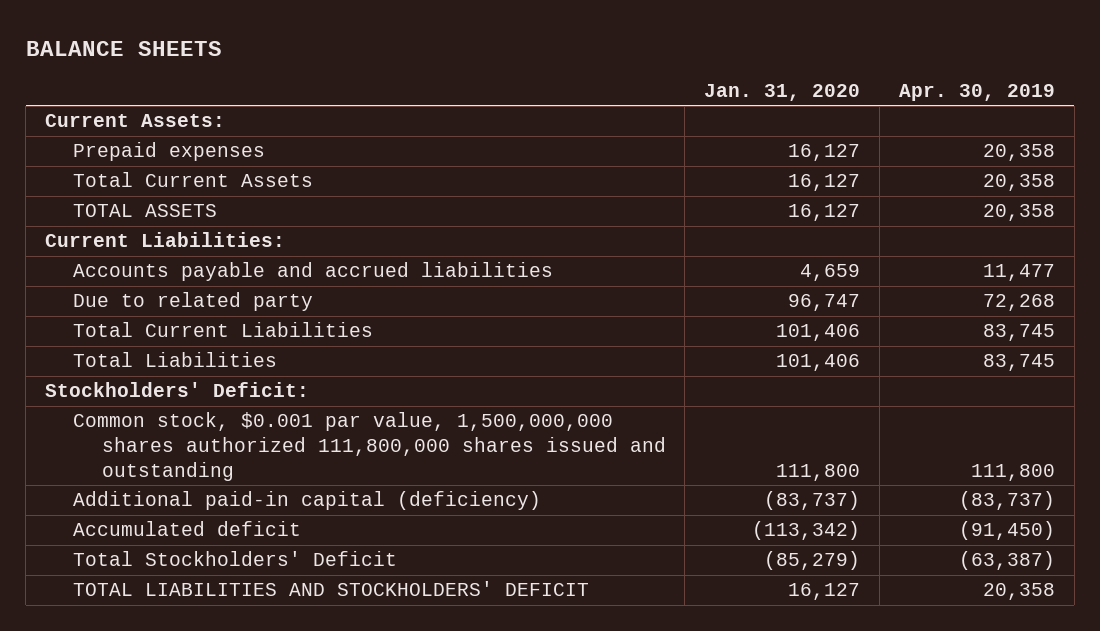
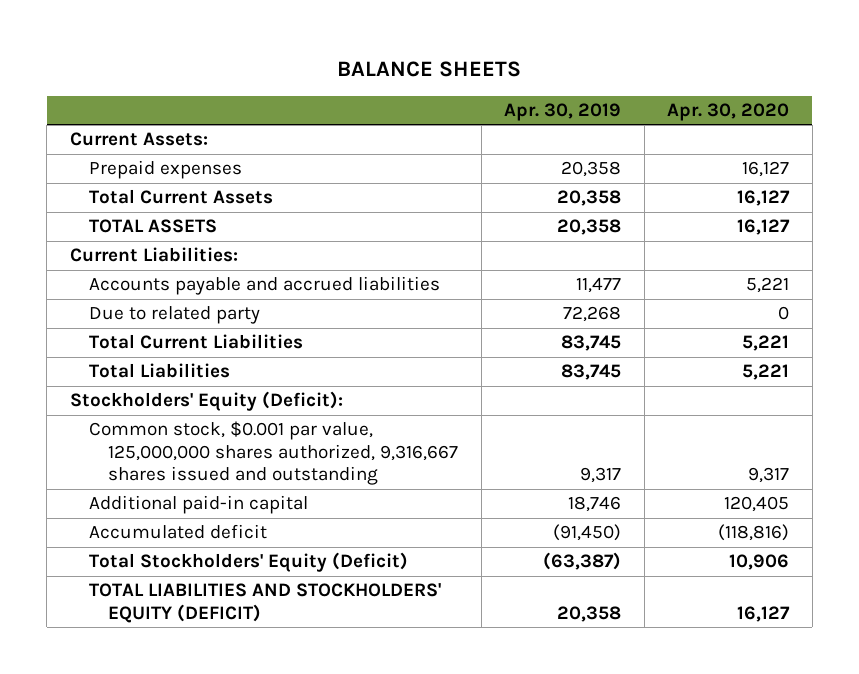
[704,83,861,101] Jan. 31, 2020 -> none
none -> [667,103,790,122] Apr. 30, 2020
[44,382,309,398] Stockholders' Deficit: -> [69,391,343,412] Stockholders' Equity (Deficit):
[73,412,666,482] Common stock, $0.001 par value, 1,500,000,000 shares authorized 111,800,000 shares issued and outstanding -> [88,421,458,486] Common stock, $0.001 par value, 125,000,000 shares authorized, 9,316,667 shares issued and outstanding
[970,464,1055,482] 111,800 -> [580,467,622,484] 9,317
[73,491,542,511] Additional paid-in capital (deficiency) -> [88,495,308,515] Additional paid-in capital
[958,491,1055,511] (83,737) -> [568,496,622,513] 18,746
[73,551,398,567] Total Stockholders' Deficit -> [88,552,408,573] Total Stockholders' Equity (Deficit)
[73,581,590,597] TOTAL LIABILITIES AND STOCKHOLDERS' DEFICIT -> [88,583,441,623] TOTAL LIABILITIES AND STOCKHOLDERS' EQUITY (DEFICIT)

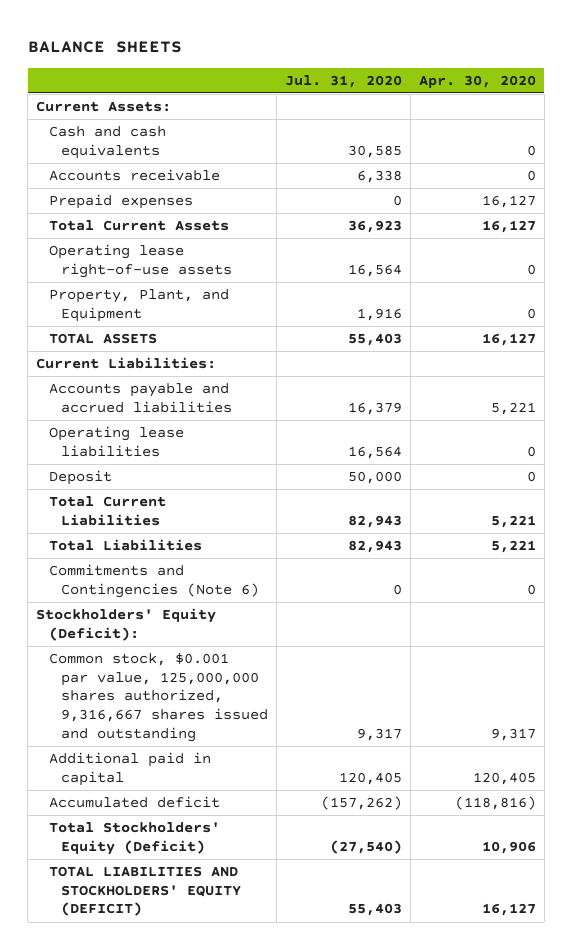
[504,103,622,122] Apr. 30, 2019 -> none
none -> [285,74,403,88] Jul. 31, 2020
none -> [48,126,166,159] Cash and cash equivalents
none -> [48,169,220,182] Accounts receivable
none -> [48,244,233,278] Operating lease right-of-use assets
none -> [48,289,229,322] Property, Plant, and Equipment
[88,306,260,325] Due to related party -> none
none -> [48,426,184,457] Operating lease liabilities
none -> [48,470,112,486] Deposit
none -> [48,564,260,598] Commitments and Contingencies (Note 6)
[88,495,308,515] Additional paid-in capital -> [48,752,211,786] Additional paid in capital

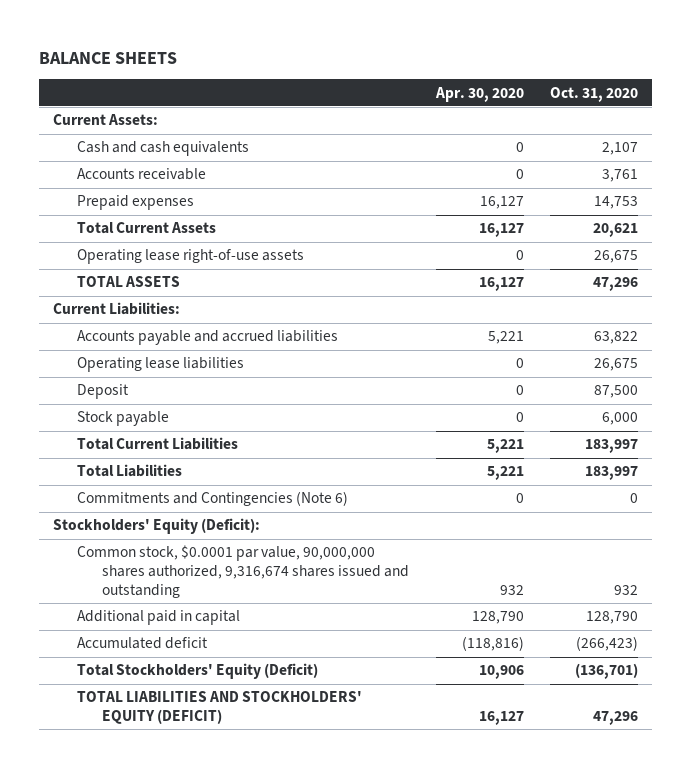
[285,74,403,88] Jul. 31, 2020 -> none
none -> [550,86,639,102] Oct. 31, 2020
[48,289,229,322] Property, Plant, and Equipment -> none
none -> [77,411,170,427] Stock payable
[48,653,269,742] Common stock, $0.001 par value, 125,000,000 shares authorized, 9,316,667 shares issued and outstanding -> [77,545,409,599] Common stock, $0.0001 par value, 90,000,000 shares authorized, 9,316,674 shares issued and outstanding
[491,727,537,741] 9,317 -> [499,585,524,596] 932
[473,771,537,785] 120,405 -> [471,611,524,625] 128,790

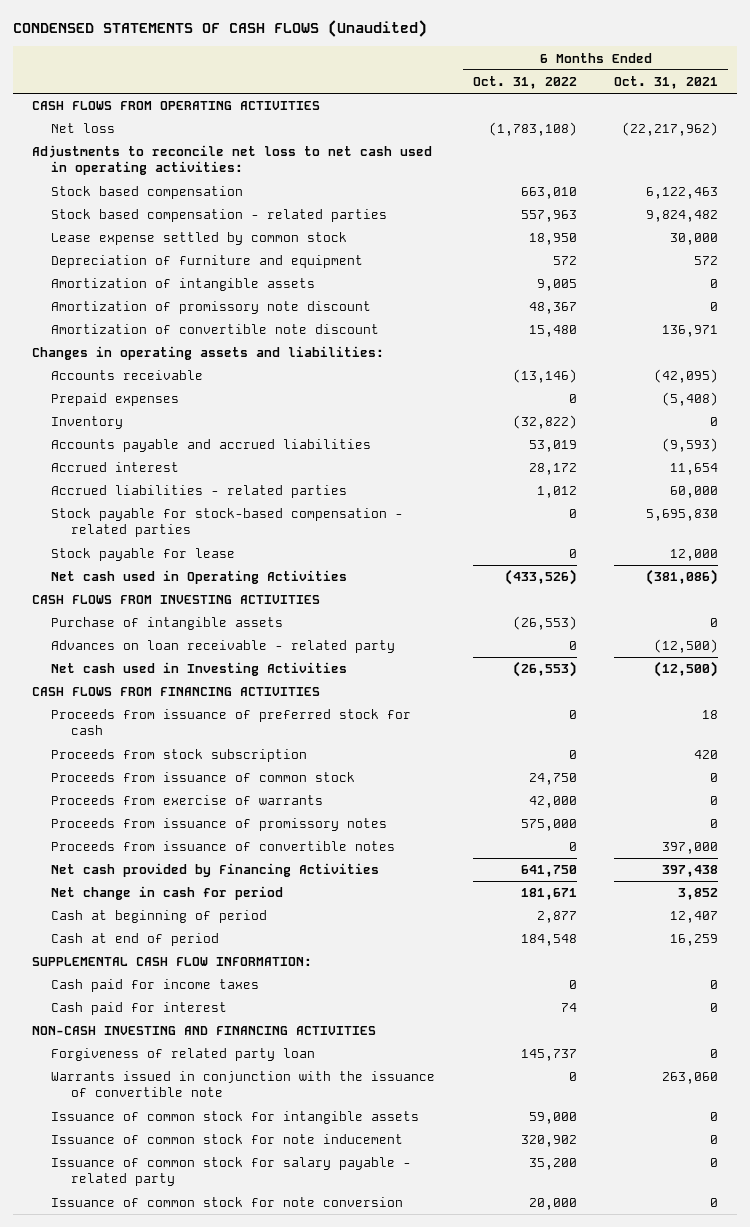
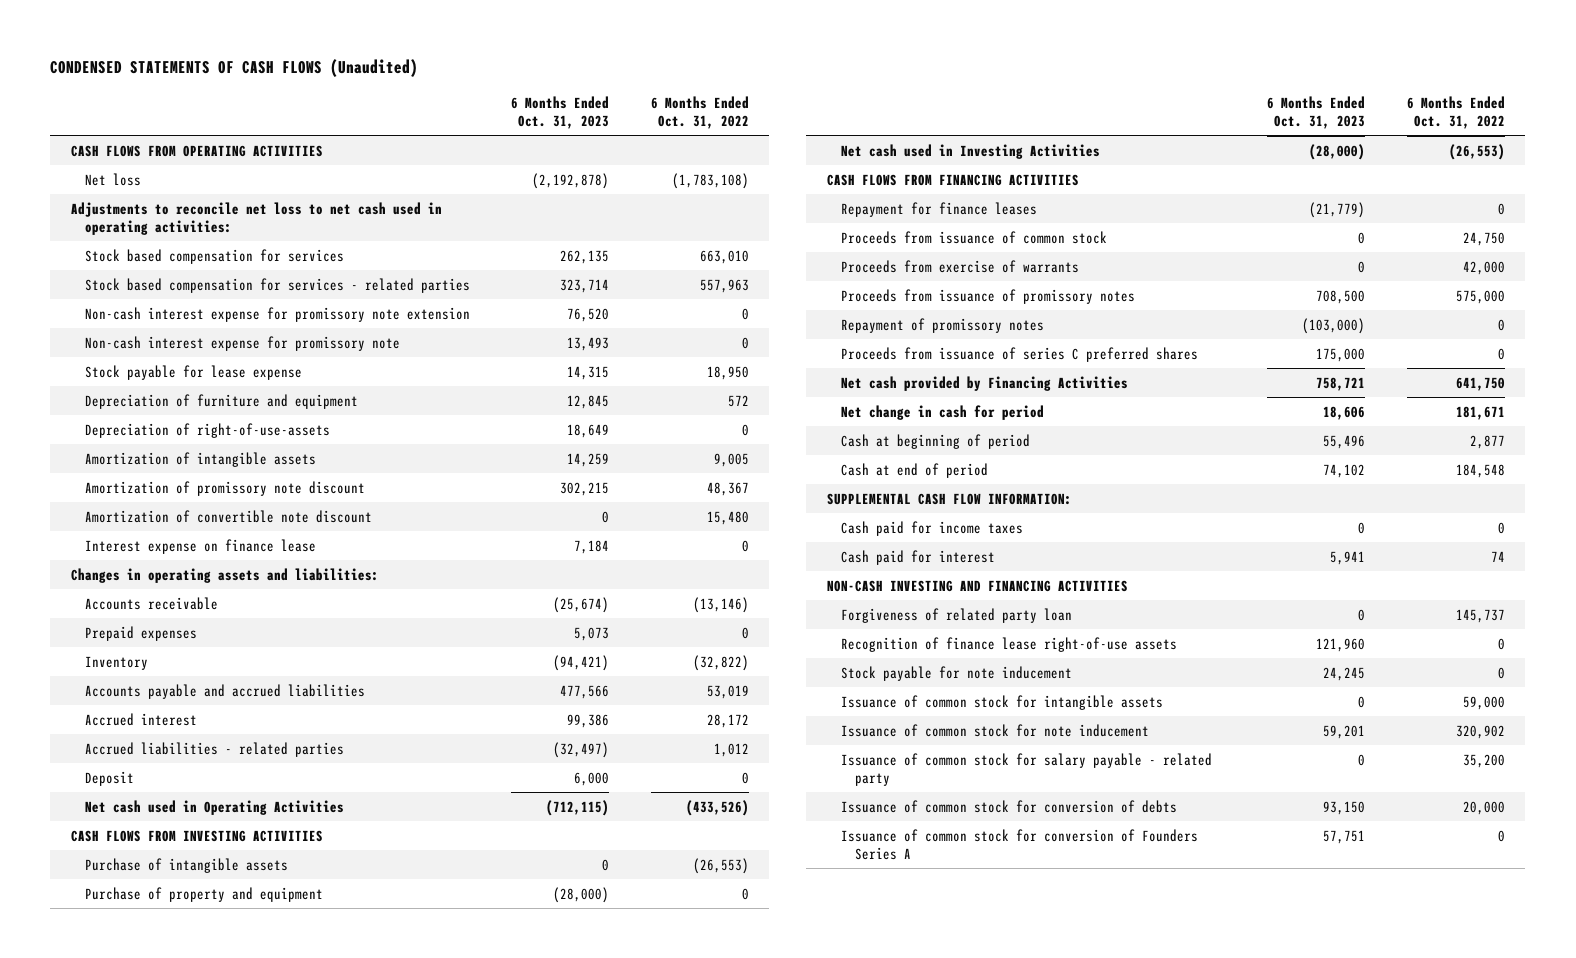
[614,75,719,89] Oct. 31, 2021 -> none
none -> [511,95,610,129] 6 Months Ended Oct. 31, 2023
[51,186,244,200] Stock based compensation -> [84,248,344,264] Stock based compensation for services
[51,209,388,223] Stock based compensation - related parties -> [84,277,470,293] Stock based compensation for services - related parties
none -> [84,306,470,322] Non-cash interest expense for promissory note extension
none -> [84,335,400,351] Non-cash interest expense for promissory note
[51,232,348,246] Lease expense settled by common stock -> [84,364,302,380] Stock payable for lease expense
none -> [84,422,330,438] Depreciation of right-of-use-assets
none -> [84,538,316,554] Interest expense on finance lease
[51,508,404,538] Stock payable for stock-based compensation - related parties -> none
[51,548,236,562] Stock payable for lease -> none
none -> [84,770,134,786] Deposit
[51,640,396,654] Advances on loan receivable - related party -> none
none -> [84,886,323,902] Purchase of property and equipment
[51,709,412,736] Proceeds from issuance of preferred stock for cash -> none
[51,749,308,763] Proceeds from stock subscription -> none
none -> [840,201,1037,217] Repayment for finance leases
[51,841,396,852] Proceeds from issuance of convertible notes -> none
none -> [840,317,1044,333] Repayment of promissory notes
none -> [840,346,1198,362] Proceeds from issuance of series C preferred shares
[51,1071,436,1098] Warrants issued in conjunction with the issuance of convertible note -> none
none -> [840,636,1177,652] Recognition of finance lease right-of-use assets
none -> [840,665,1072,681] Stock payable for note inducement
[51,1197,404,1208] Issuance of common stock for note conversion -> [840,799,1177,813] Issuance of common stock for conversion of debts
none -> [840,828,1198,860] Issuance of common stock for conversion of Founders Series A

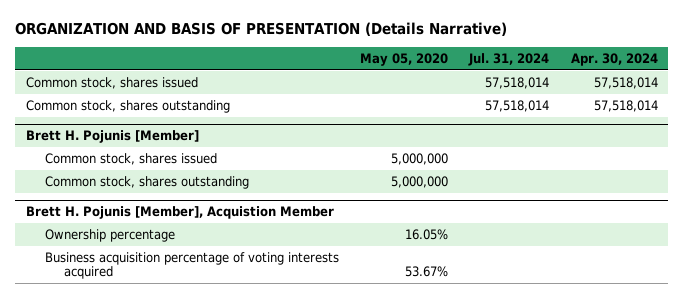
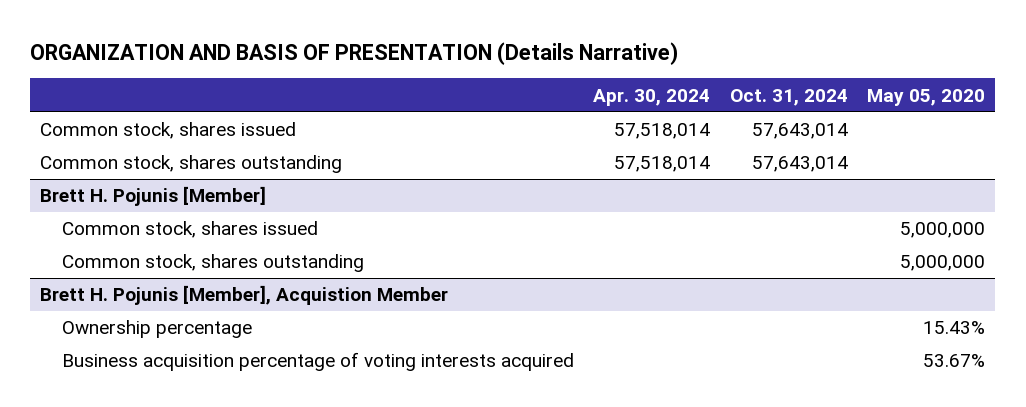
[468,52,550,66] Jul. 31, 2024 -> none
none -> [729,88,848,106] Oct. 31, 2024
[404,228,448,240] 16.05% -> [923,321,986,335] 15.43%

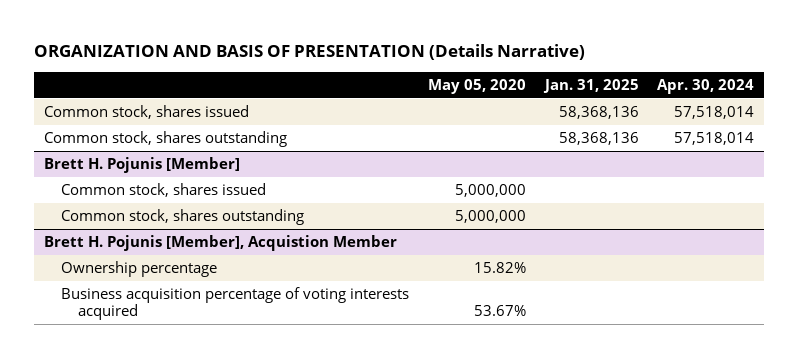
[729,88,848,106] Oct. 31, 2024 -> none
none -> [542,79,639,94] Jan. 31, 2025
[923,321,986,335] 15.43% -> [473,262,526,274] 15.82%

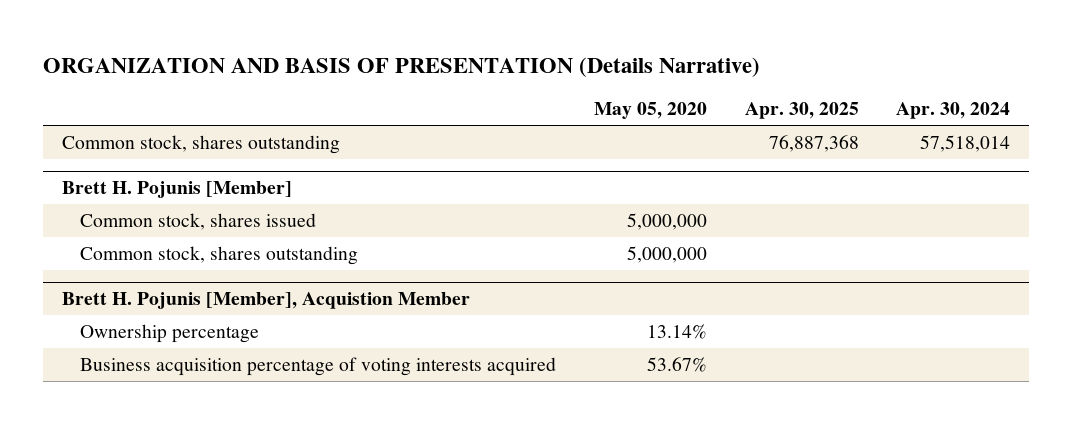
[542,79,639,94] Jan. 31, 2025 -> none
none -> [744,102,859,120] Apr. 30, 2025
[43,105,249,120] Common stock, shares issued -> none
[473,262,526,274] 15.82% -> [646,323,707,339] 13.14%

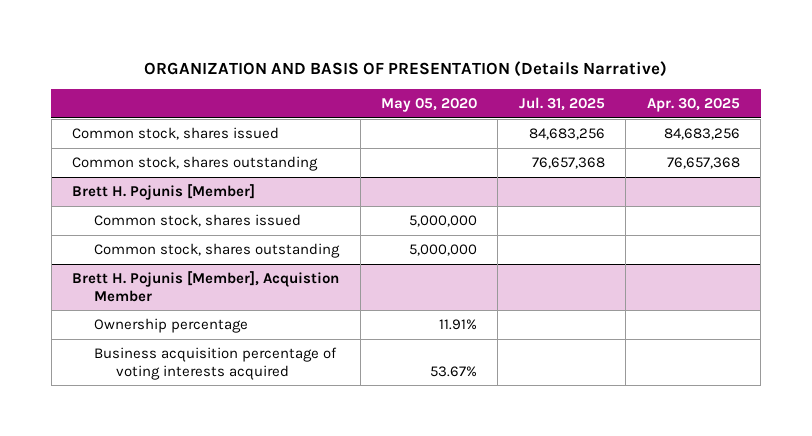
[896,102,1011,120] Apr. 30, 2024 -> none
none -> [518,97,605,112] Jul. 31, 2025
none -> [72,127,280,141] Common stock, shares issued
[768,134,859,152] 76,887,368 -> [666,157,740,170] 76,657,368
[646,323,707,339] 13.14% -> [438,319,477,331] 11.91%

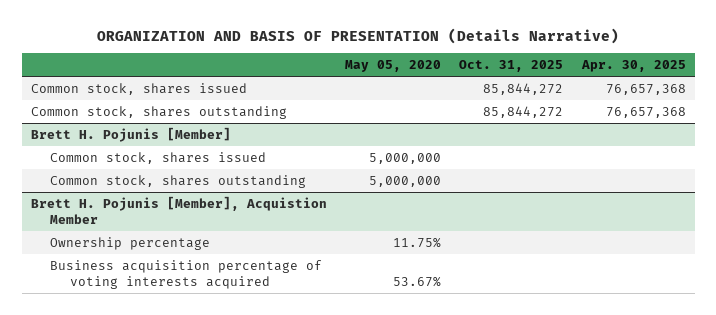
[518,97,605,112] Jul. 31, 2025 -> none
none -> [459,59,564,72] Oct. 31, 2025
[663,128,740,141] 84,683,256 -> [605,83,686,95] 76,657,368
[438,319,477,331] 11.91% -> [393,236,442,248] 11.75%

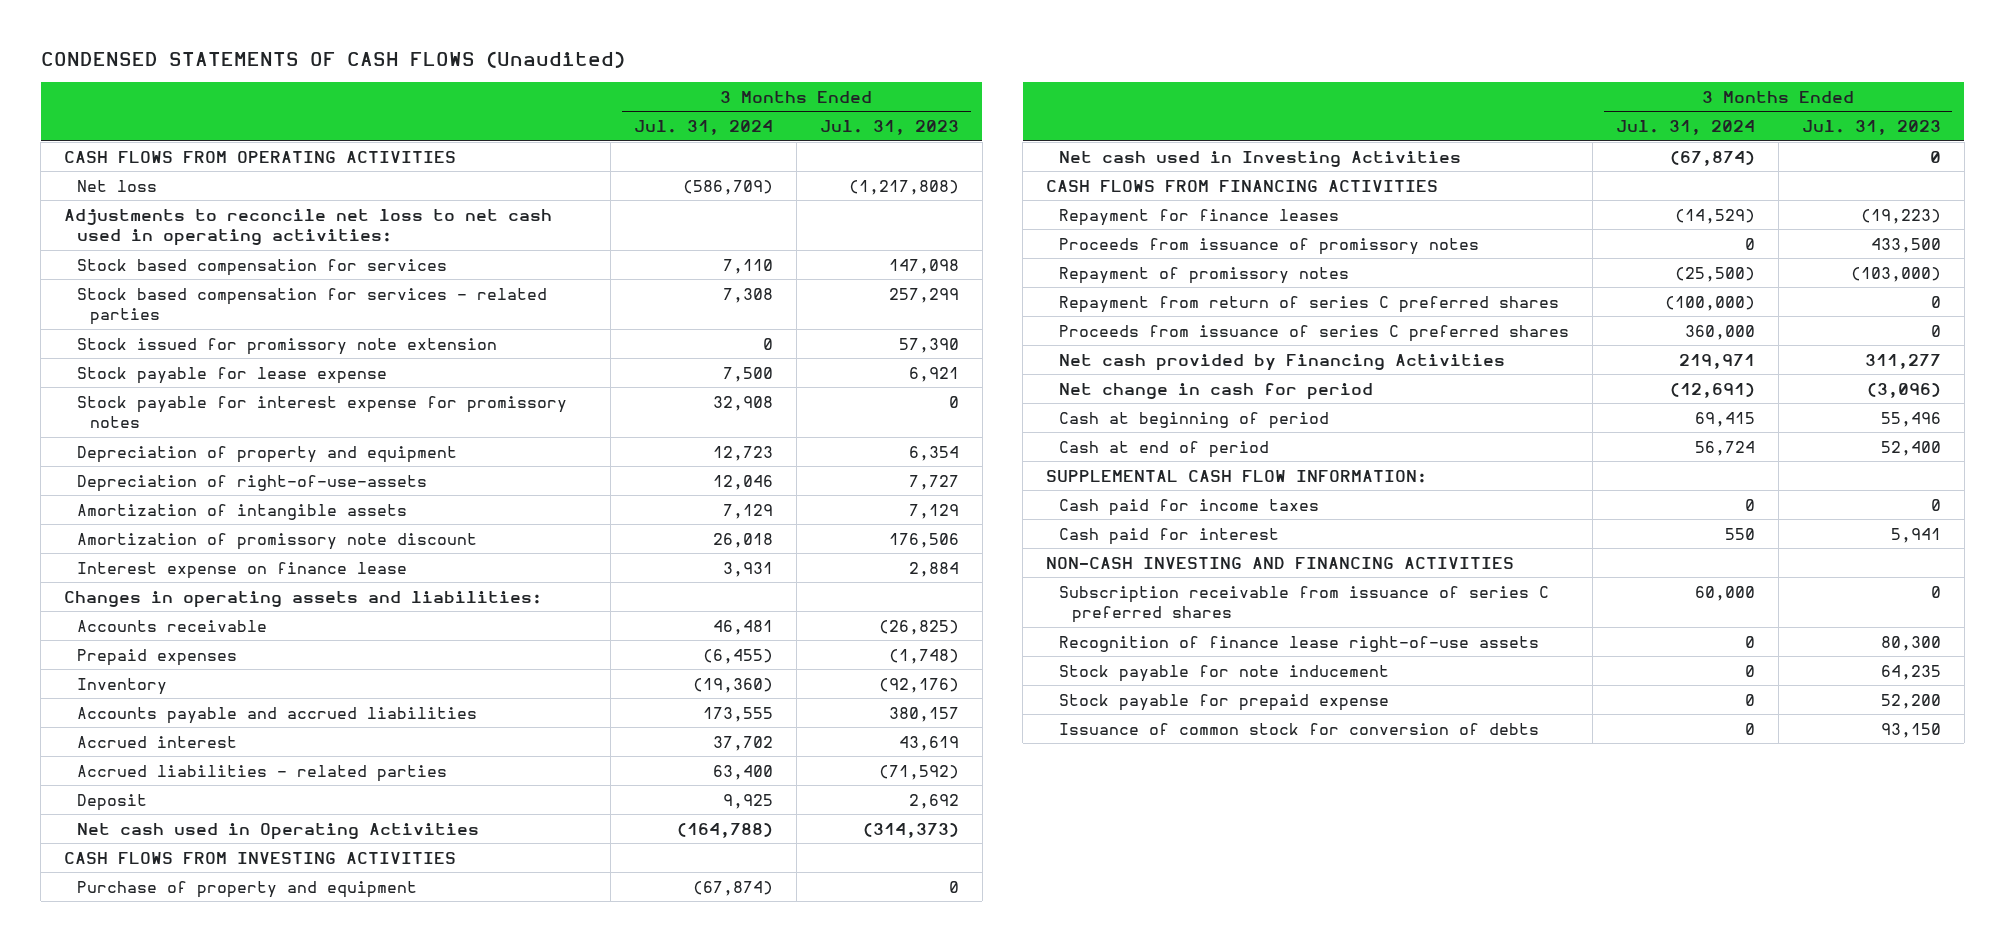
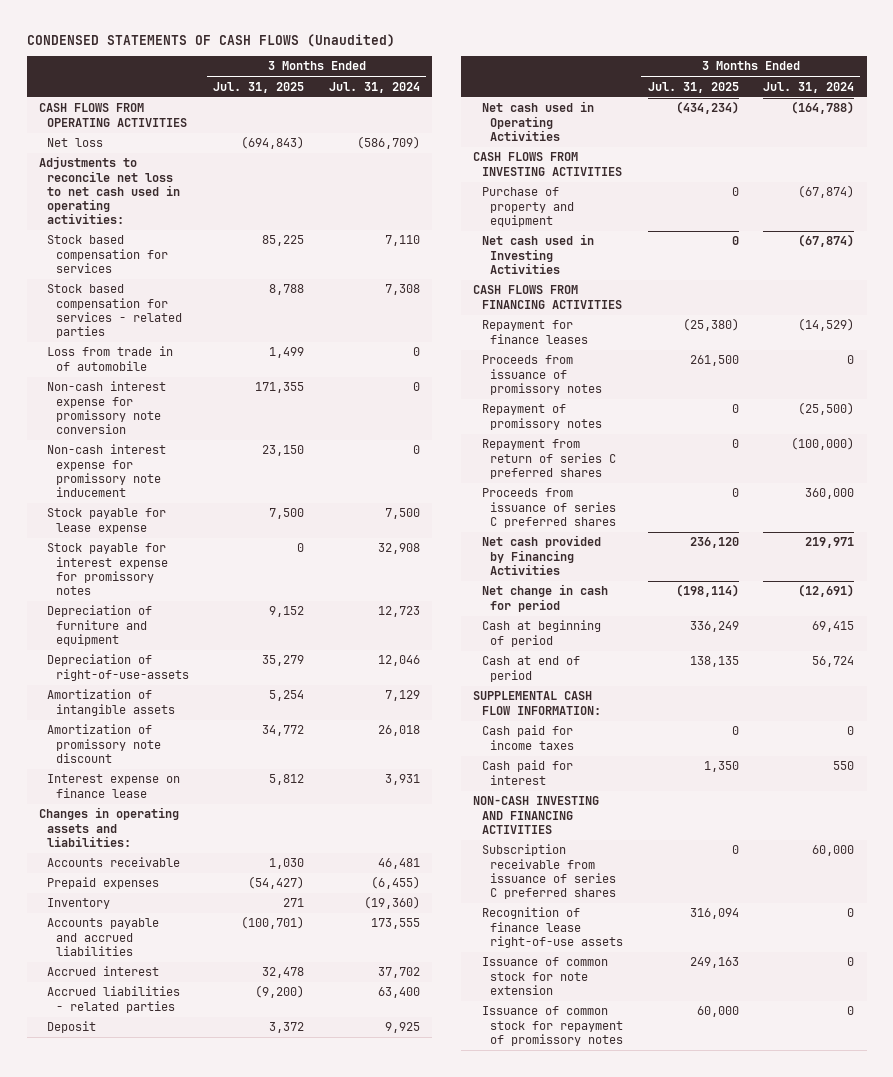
[819,120,959,136] Jul. 31, 2023 -> none
none -> [213,81,305,93] Jul. 31, 2025
[77,337,498,355] Stock issued for promissory note extension -> none
none -> [47,346,174,371] Loss from trade in of automobile
none -> [47,381,167,434] Non-cash interest expense for promissory note conversion
none -> [47,444,167,497] Non-cash interest expense for promissory note inducement
[77,445,458,463] Depreciation of property and equipment -> [47,605,153,646] Depreciation of furniture and equipment
[1059,664,1390,682] Stock payable for note inducement -> none
[1059,693,1390,711] Stock payable for prepaid expense -> none
none -> [481,957,608,995] Issuance of common stock for note extension
[1059,722,1540,735] Issuance of common stock for conversion of debts -> [481,1006,623,1046] Issuance of common stock for repayment of promissory notes

